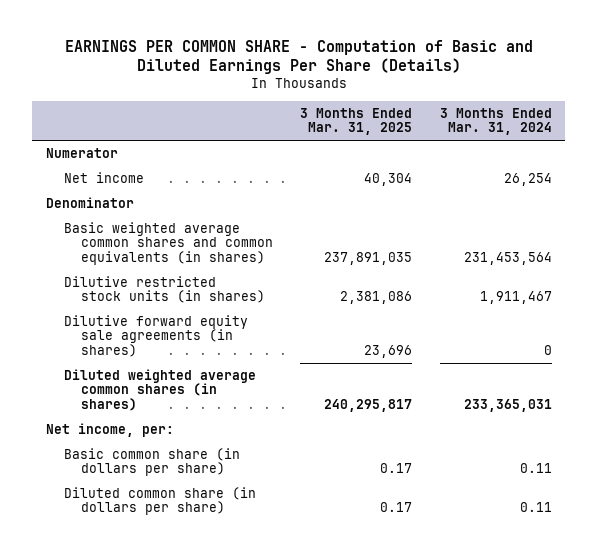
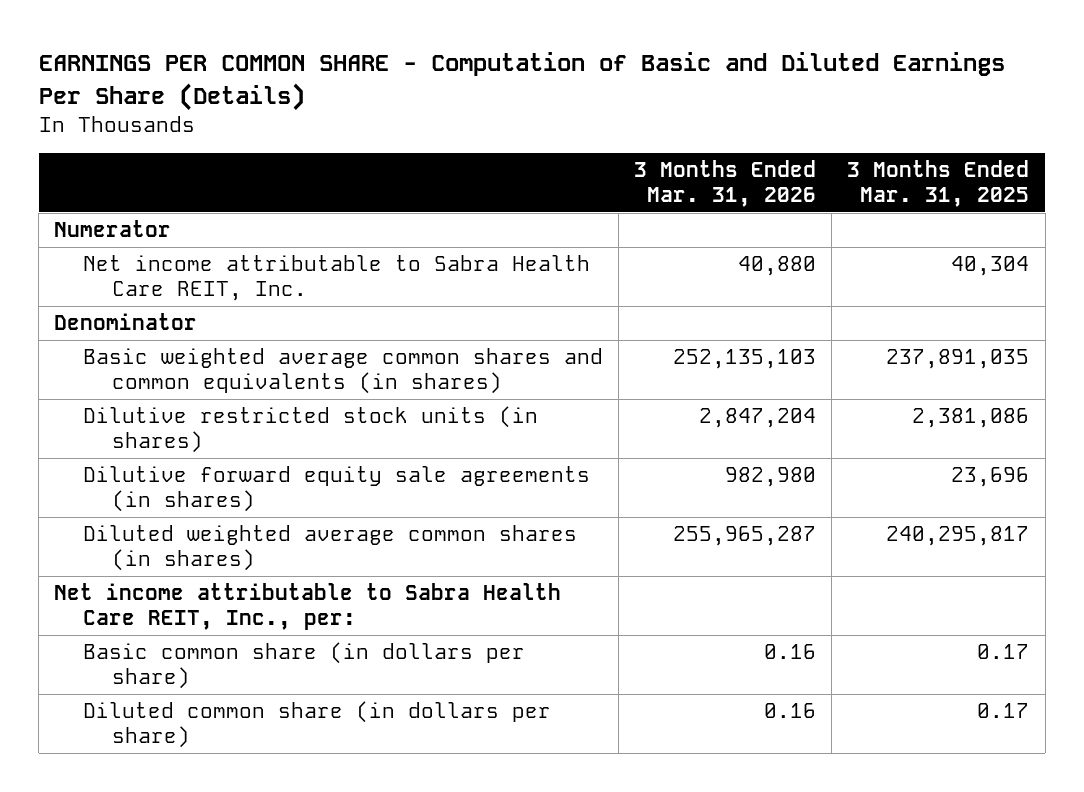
[439,107,552,136] 3 Months Ended Mar. 31, 2024 -> none
none -> [634,160,817,208] 3 Months Ended Mar. 31, 2026
[63,171,144,183] Net income -> [83,255,591,302] Net income attributable to Sabra Health Care REIT, Inc.
[45,422,174,437] Net income, per: -> [54,583,562,631] Net income attributable to Sabra Health Care REIT, Inc., per:

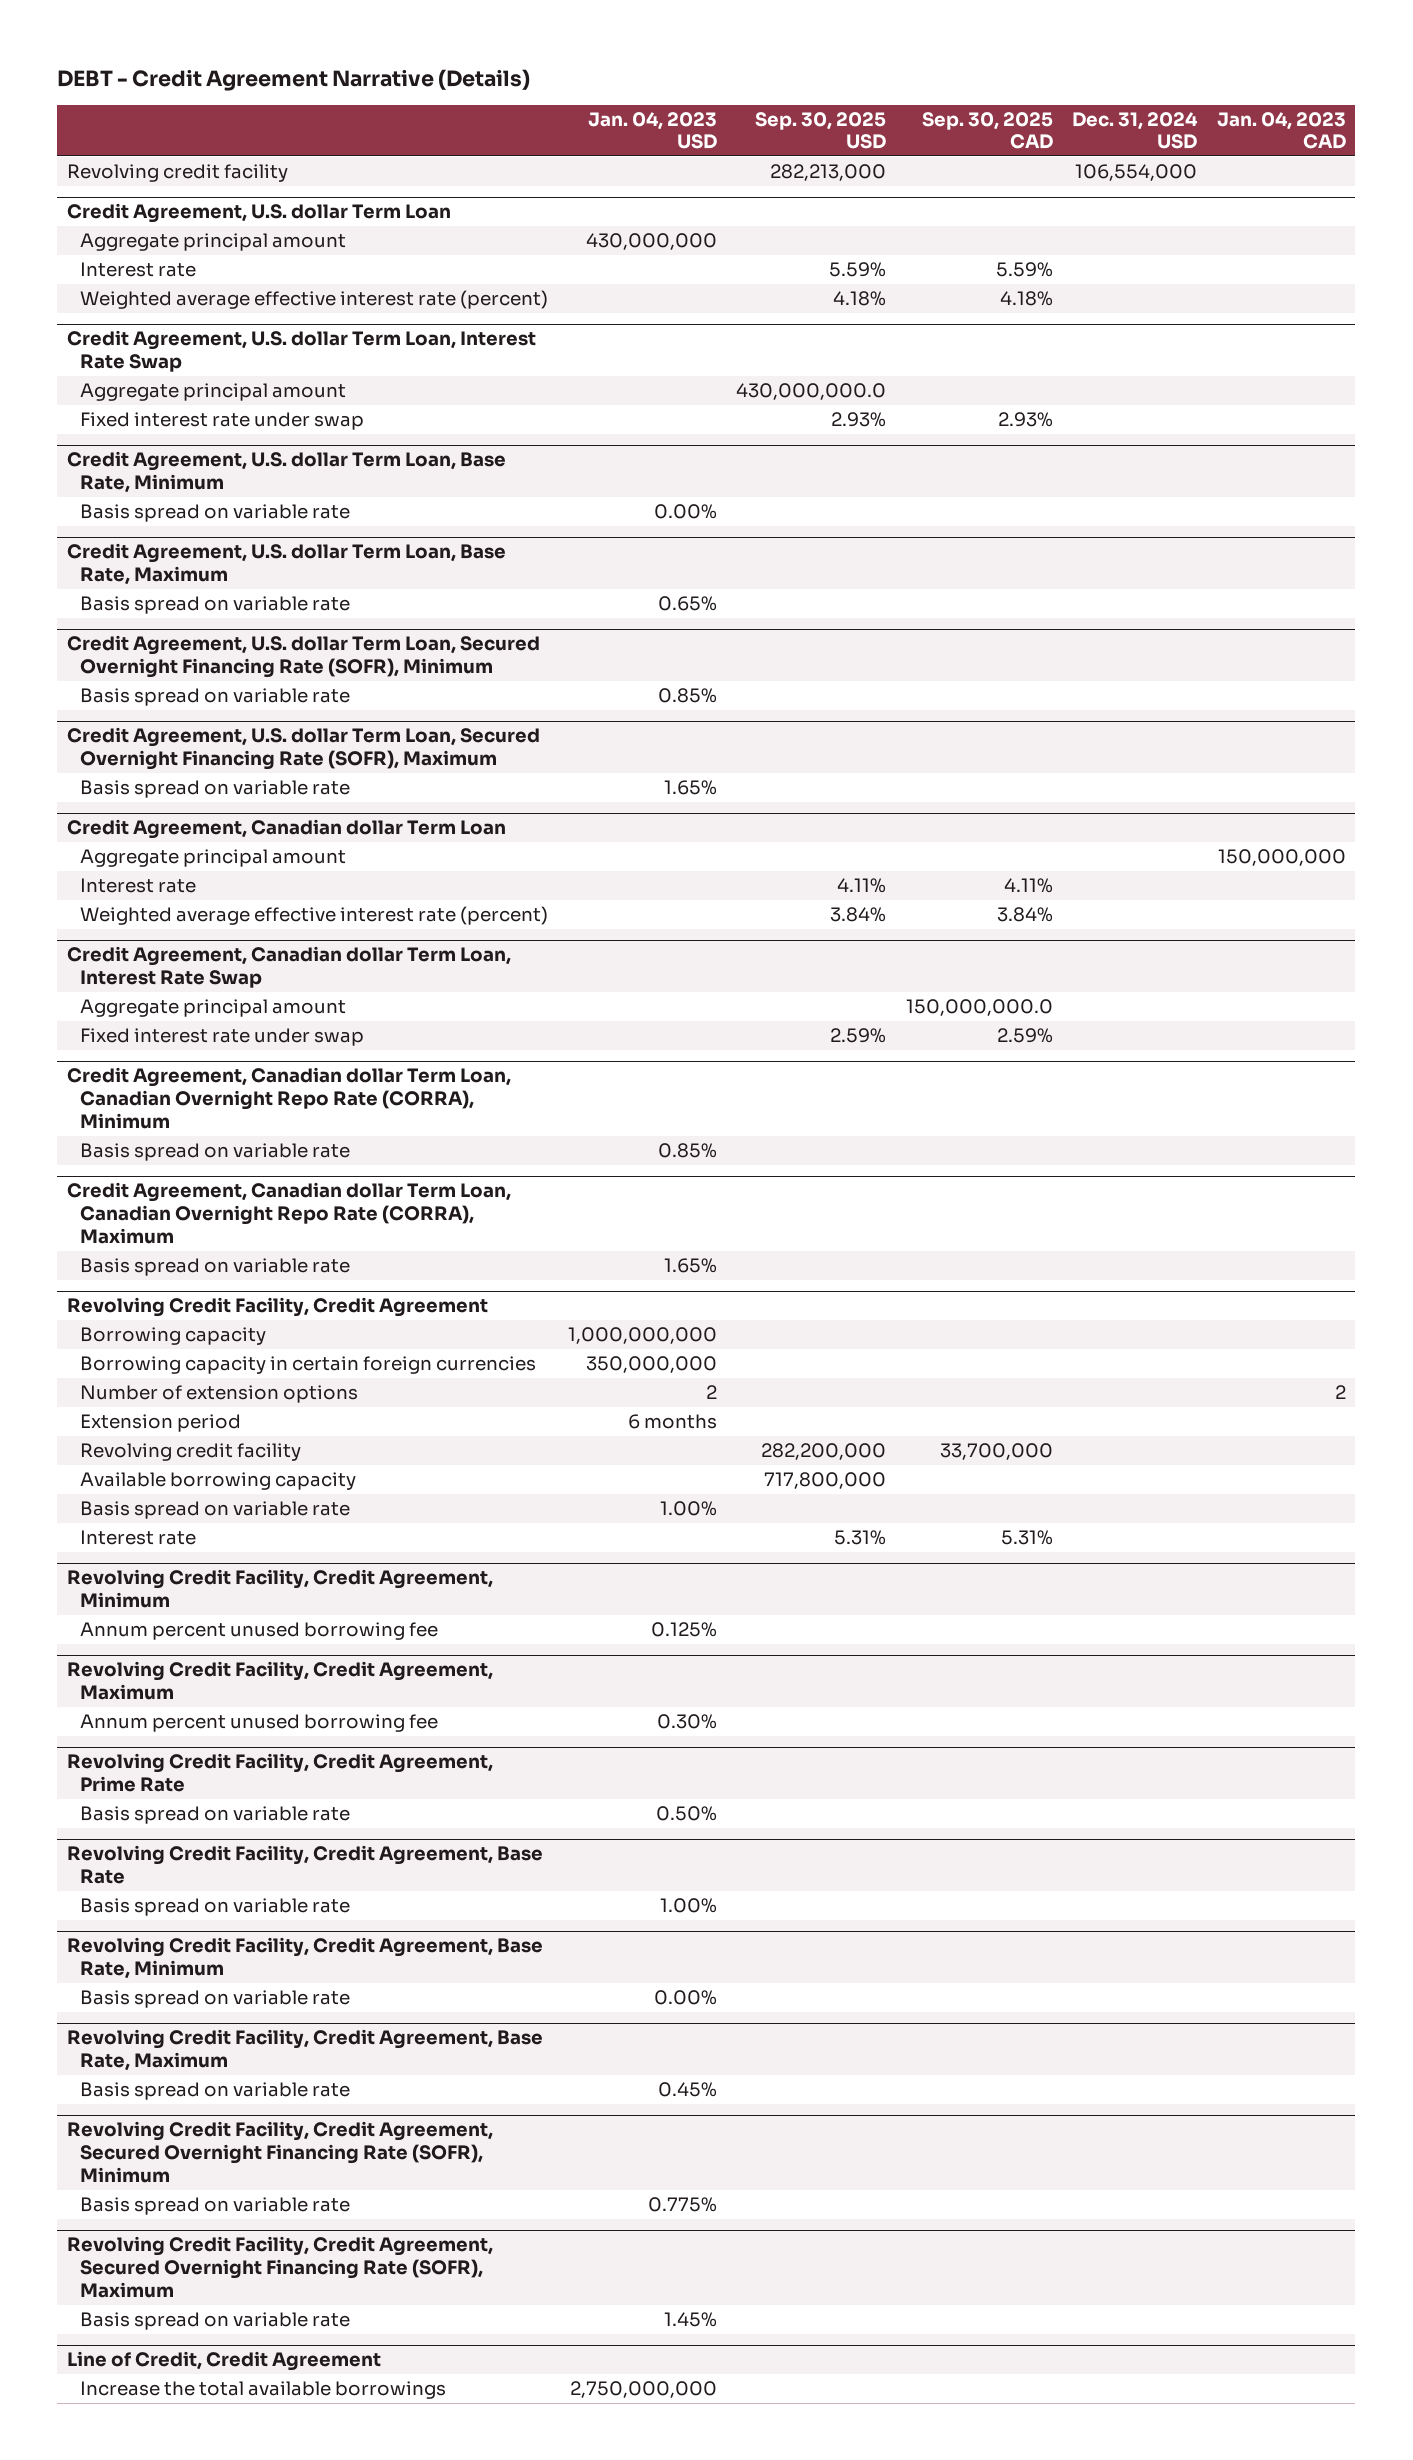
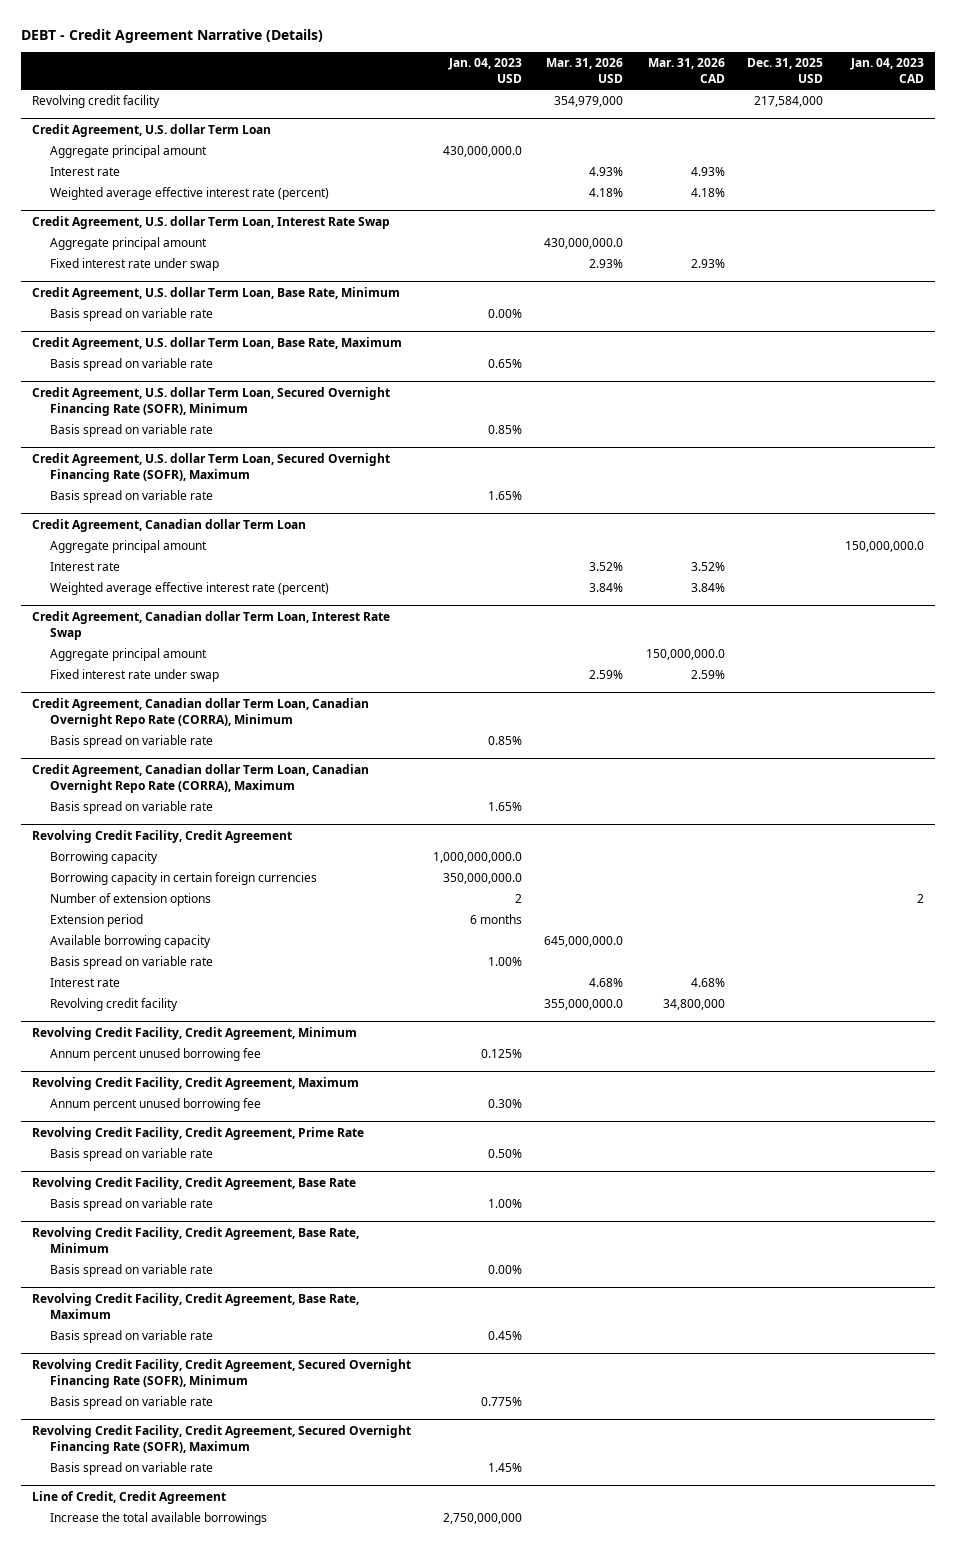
[755,111,887,150] Sep. 30, 2025 USD -> none
[921,111,1053,150] Sep. 30, 2025 CAD -> none
[1072,111,1199,150] Dec. 31, 2024 USD -> none
none -> [546,58,624,83] Mar. 31, 2026 USD
none -> [647,58,725,83] Mar. 31, 2026 CAD
none -> [746,58,823,83] Dec. 31, 2025 USD
[585,233,717,251] 430,000,000 -> [443,145,523,157] 430,000,000.0
[1217,849,1346,867] 150,000,000 -> [844,540,924,552] 150,000,000.0
[567,1327,717,1345] 1,000,000,000 -> [433,851,523,863] 1,000,000,000.0
[585,1356,717,1374] 350,000,000 -> [443,872,523,884] 350,000,000.0
[80,1443,302,1462] Revolving credit facility -> [49,997,178,1011] Revolving credit facility

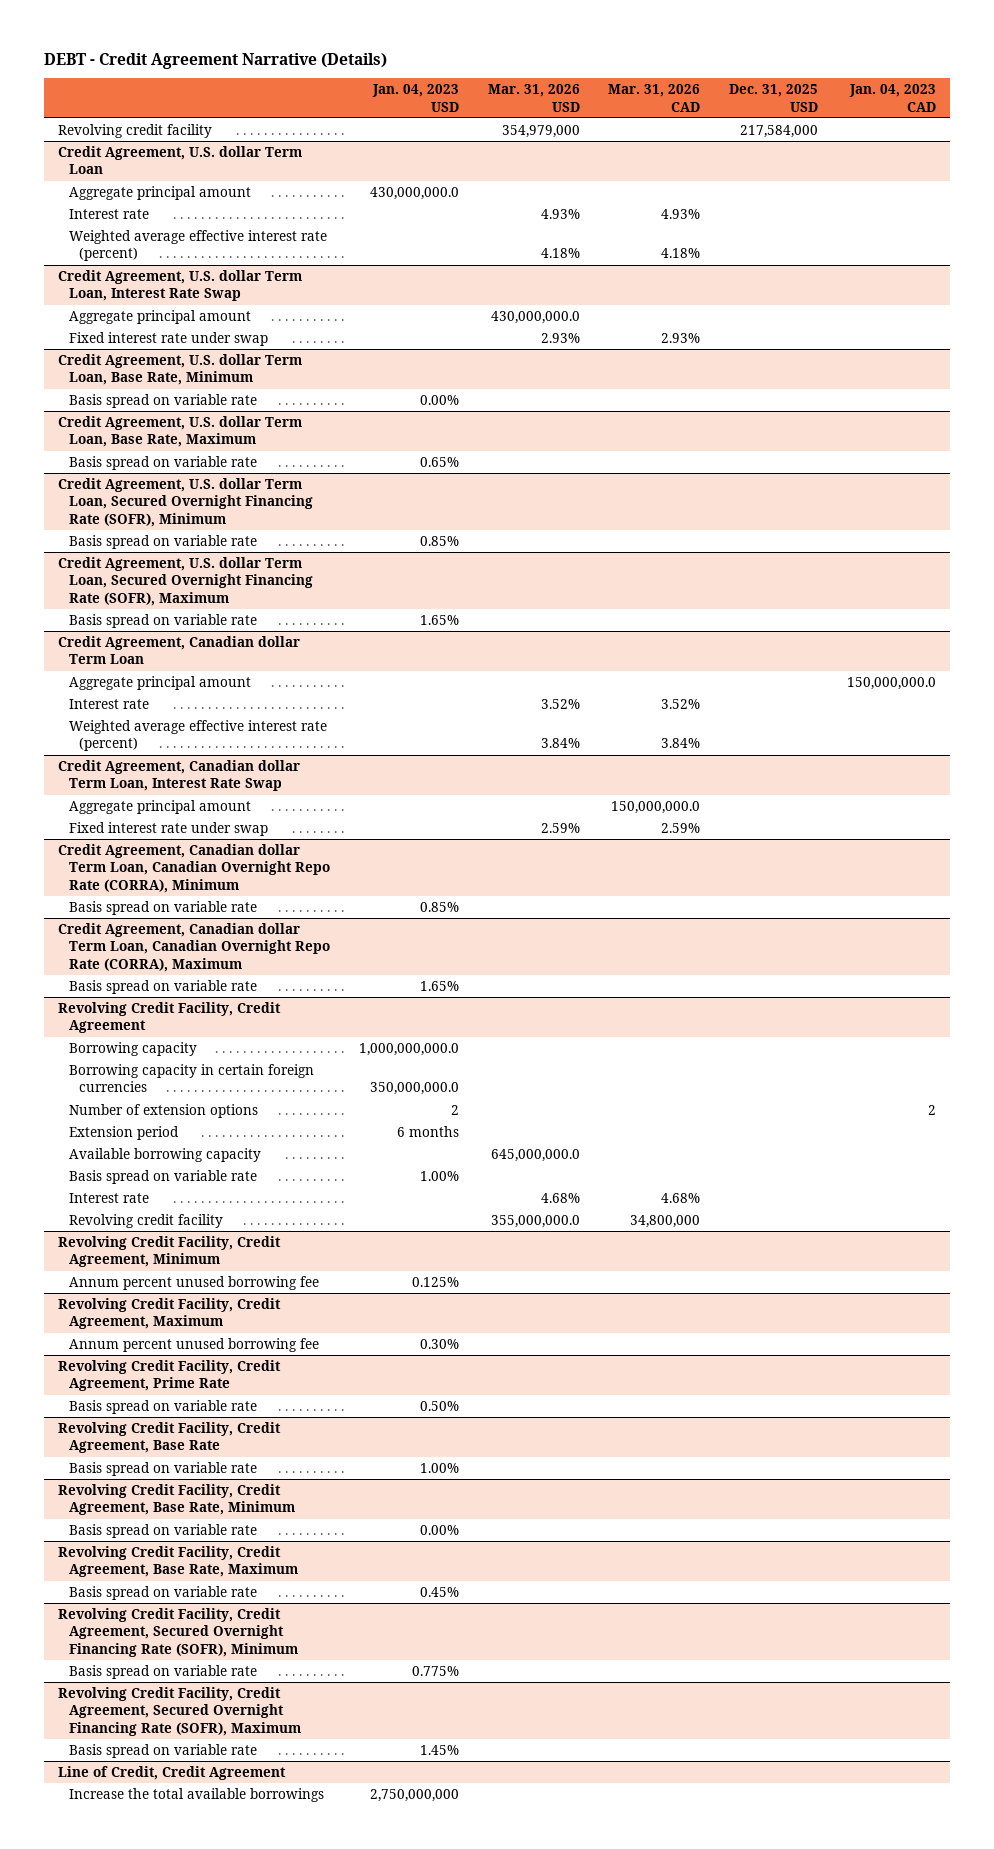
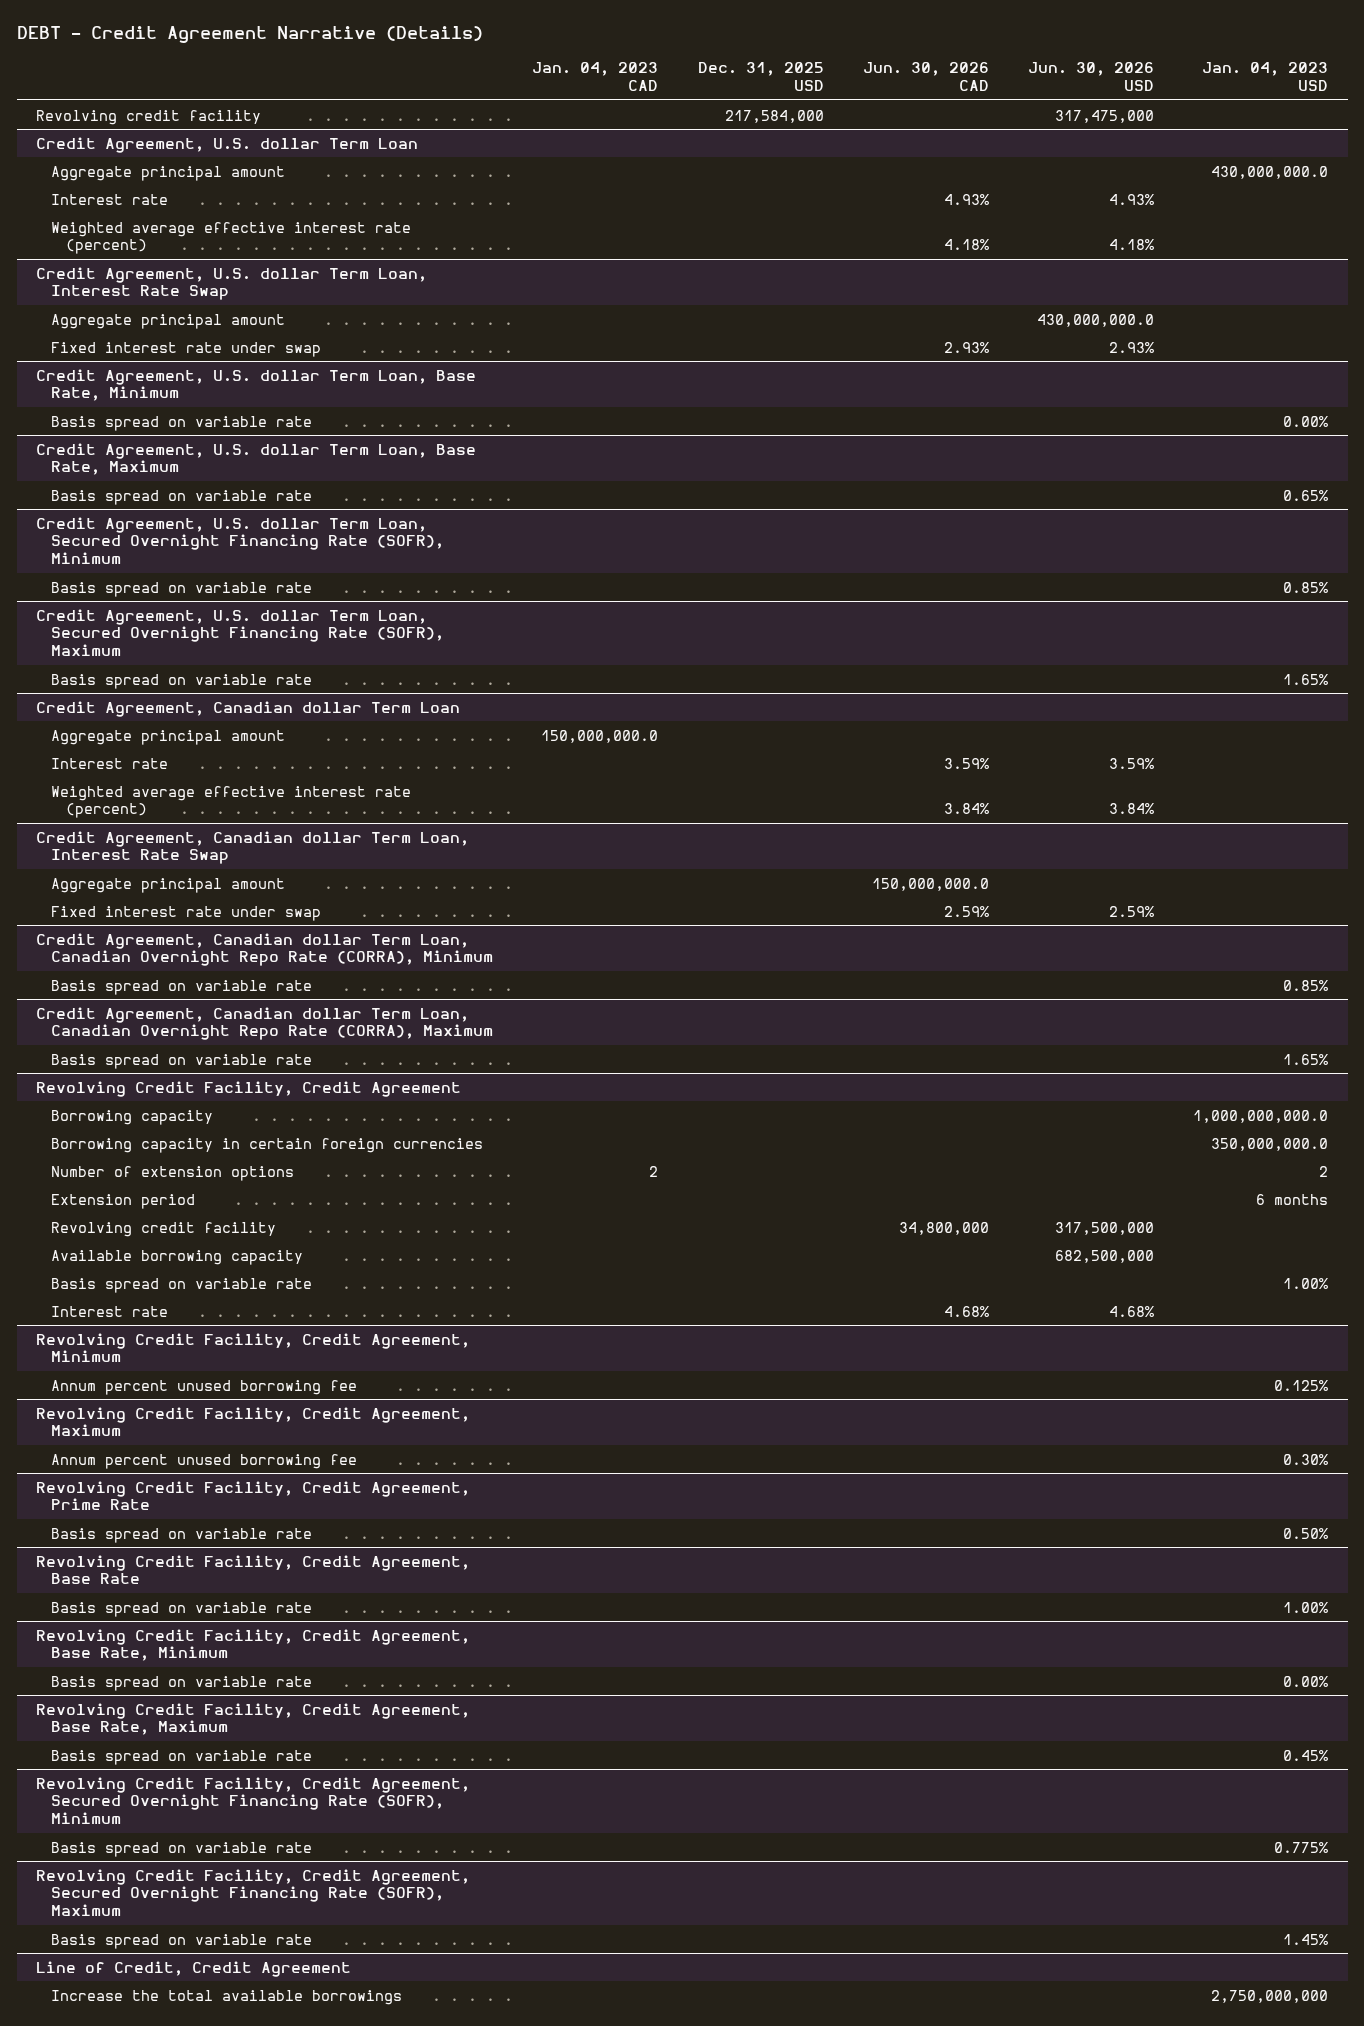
[487,84,580,112] Mar. 31, 2026 USD -> none
[608,84,701,112] Mar. 31, 2026 CAD -> none
none -> [862,62,989,91] Jun. 30, 2026 CAD
none -> [1027,62,1154,91] Jun. 30, 2026 USD
[68,1213,223,1228] Revolving credit facility -> [51,1221,277,1237] Revolving credit facility

